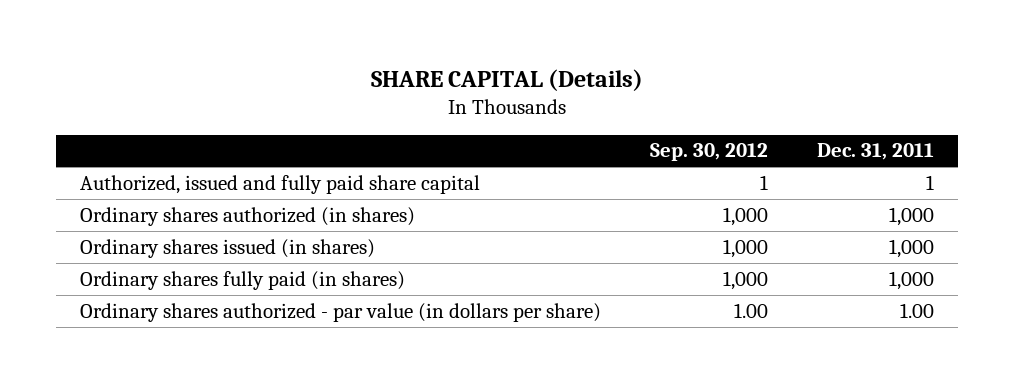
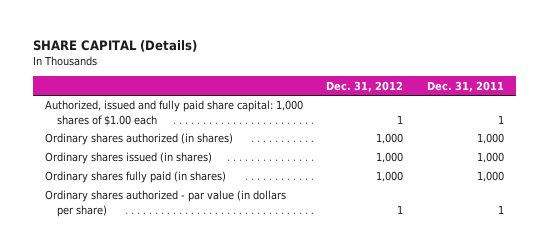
[649,143,768,162] Sep. 30, 2012 -> none
none -> [326,80,404,92] Dec. 31, 2012
[79,174,480,194] Authorized, issued and fully paid share capital -> [44,100,303,126] Authorized, issued and fully paid share capital: 1,000 shares of $1.00 each
[899,302,934,318] 1.00 -> [497,204,504,214] 1

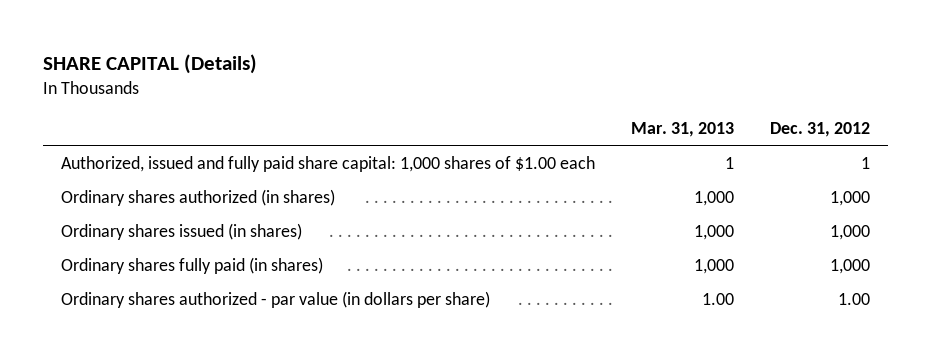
[426,80,504,92] Dec. 31, 2011 -> none
none -> [631,122,735,138] Mar. 31, 2013
[397,204,404,214] 1 -> [838,292,871,305] 1.00

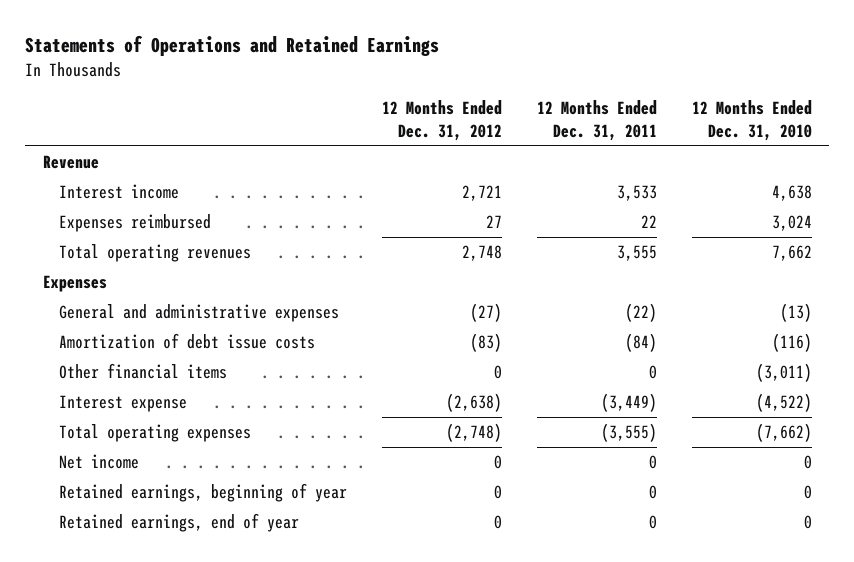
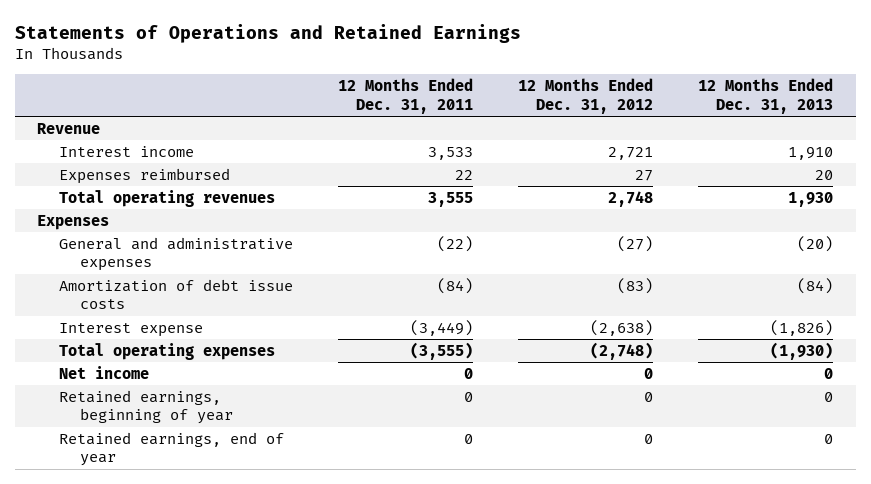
[691,100,812,141] 12 Months Ended Dec. 31, 2010 -> none
none -> [698,78,834,114] 12 Months Ended Dec. 31, 2013
[59,362,228,379] Other financial items -> none

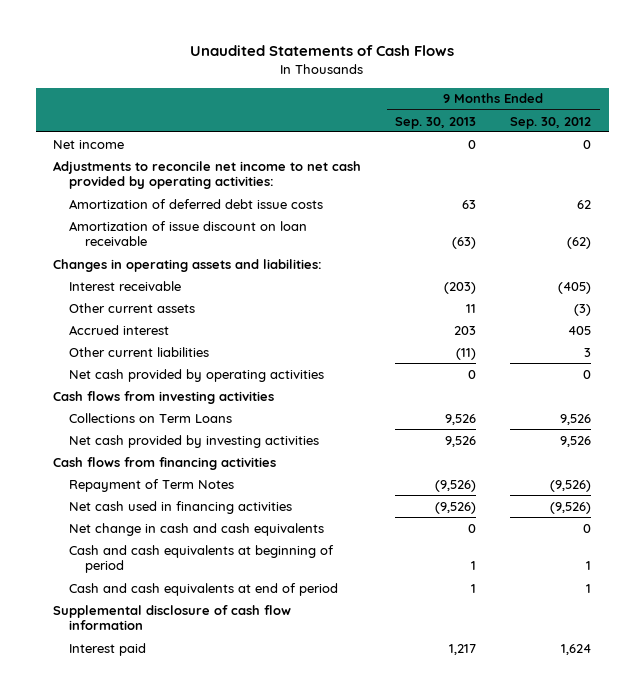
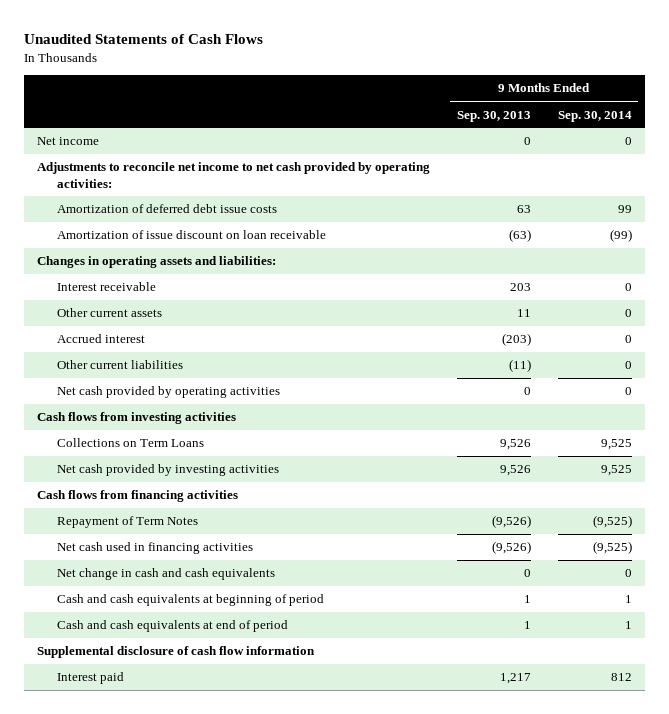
[510,116,592,129] Sep. 30, 2012 -> none
none -> [557,110,632,122] Sep. 30, 2014
[444,281,477,294] (203) -> [509,283,531,292] 203
[454,325,477,335] 203 -> [501,333,531,347] (203)

